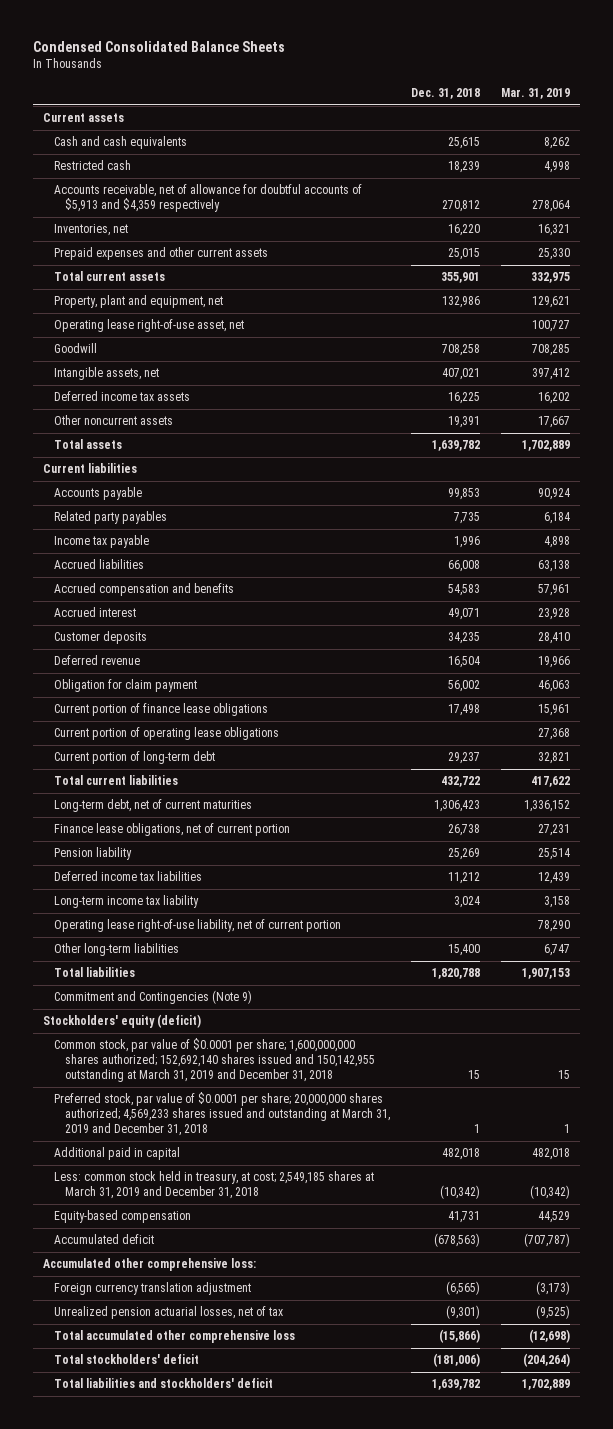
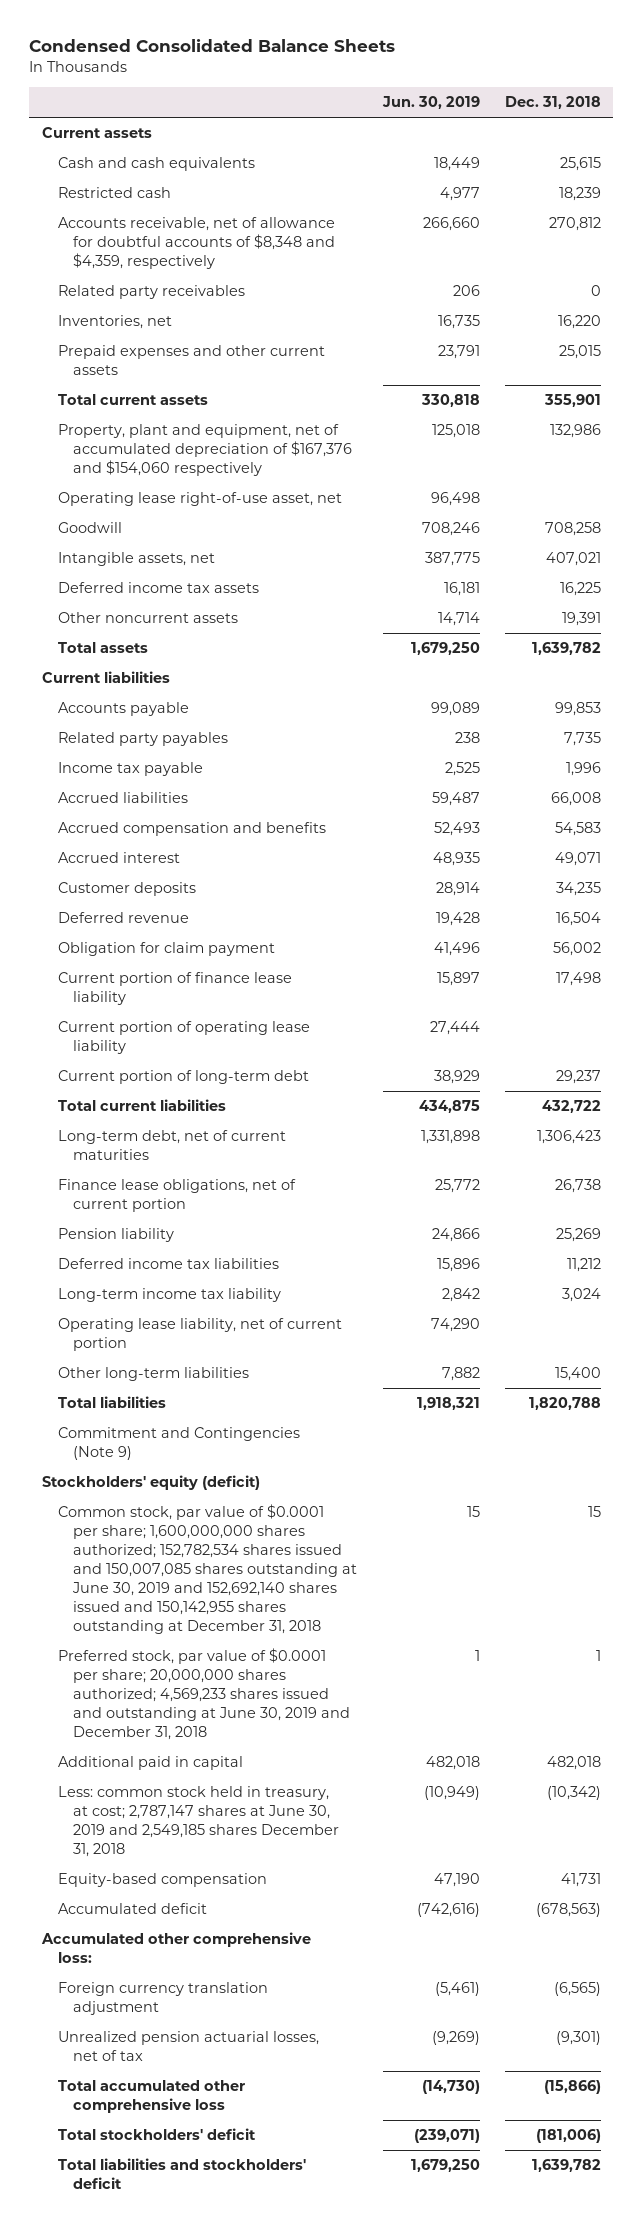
[500,88,570,100] Mar. 31, 2019 -> none
none -> [381,96,480,110] Jun. 30, 2019
[54,184,363,213] Accounts receivable, net of allowance for doubtful accounts of $5,913 and $4,359 respectively -> [57,217,336,270] Accounts receivable, net of allowance for doubtful accounts of $8,348 and $4,359, respectively
none -> [57,285,245,300] Related party receivables
[54,295,224,309] Property, plant and equipment, net -> [57,424,353,477] Property, plant and equipment, net of accumulated depreciation of $167,376 and $154,060 respectively
[54,703,269,717] Current portion of finance lease obligations -> [57,972,292,1006] Current portion of finance lease liability
[54,727,280,741] Current portion of operating lease obligations -> [57,1021,310,1055] Current portion of operating lease liability
[54,919,342,933] Operating lease right-of-use liability, net of current portion -> [57,1318,342,1352] Operating lease liability, net of current portion
[54,1038,376,1083] Common stock, par value of $0.0001 per share; 1,600,000,000 shares authorized; 152,692,140 shares issued and 150,142,955 outstanding at March 31, 2019 and December 31, 2018 -> [57,1504,358,1635] Common stock, par value of $0.0001 per share; 1,600,000,000 shares authorized; 152,782,534 shares issued and 150,007,085 shares outstanding at June 30, 2019 and 152,692,140 shares issued and 150,142,955 shares outstanding at December 31, 2018
[54,1092,391,1137] Preferred stock, par value of $0.0001 per share; 20,000,000 shares authorized; 4,569,233 shares issued and outstanding at March 31, 2019 and December 31, 2018 -> [57,1648,351,1741] Preferred stock, par value of $0.0001 per share; 20,000,000 shares authorized; 4,569,233 shares issued and outstanding at June 30, 2019 and December 31, 2018
[54,1171,375,1200] Less: common stock held in treasury, at cost; 2,549,185 shares at March 31, 2019 and December 31, 2018 -> [57,1786,340,1858] Less: common stock held in treasury, at cost; 2,787,147 shares at June 30, 2019 and 2,549,185 shares December 31, 2018

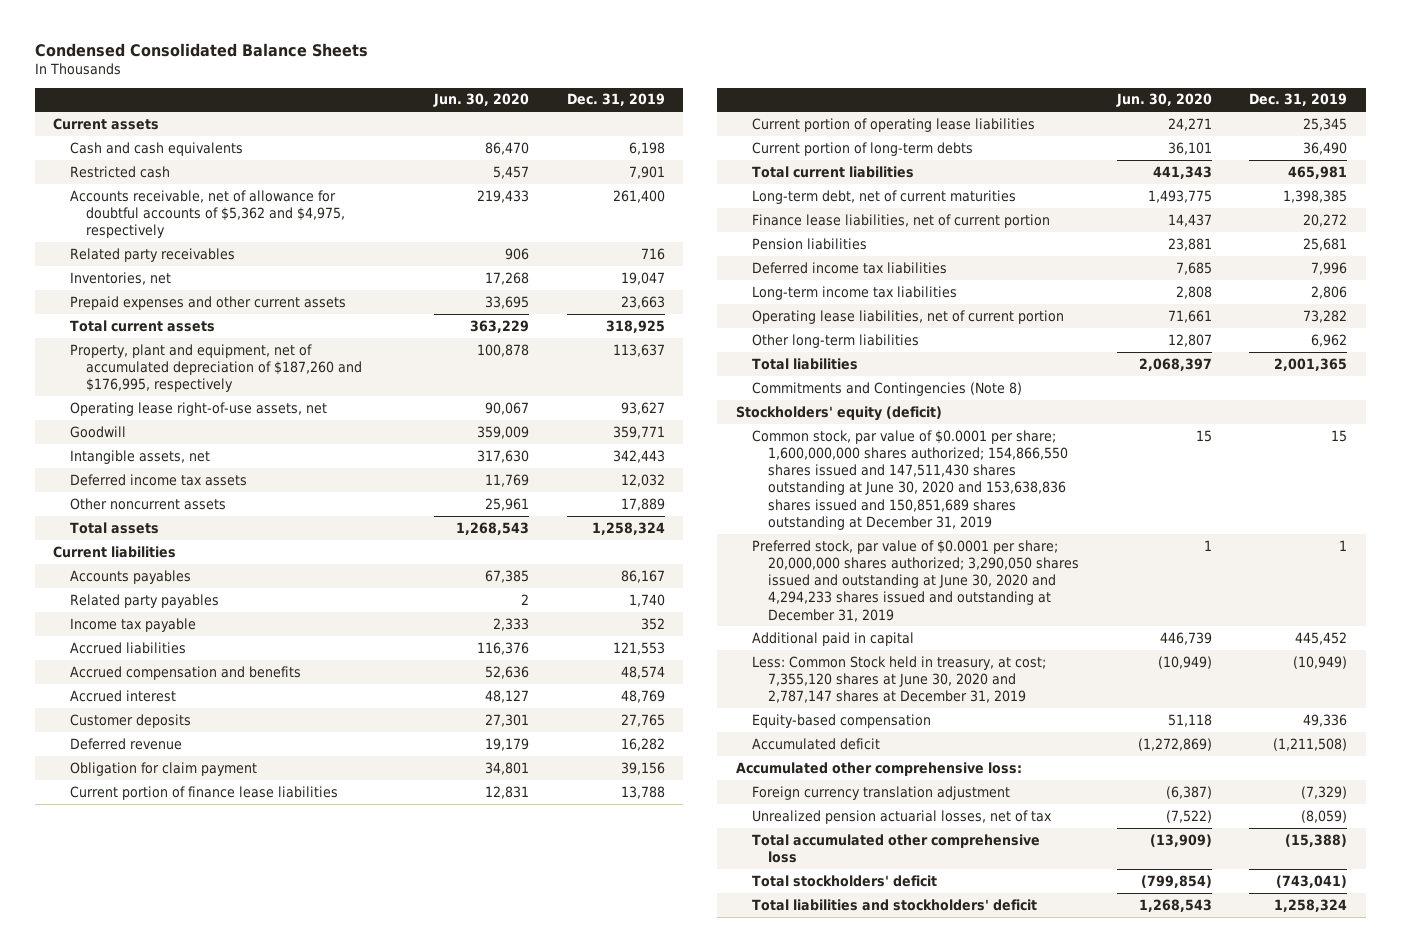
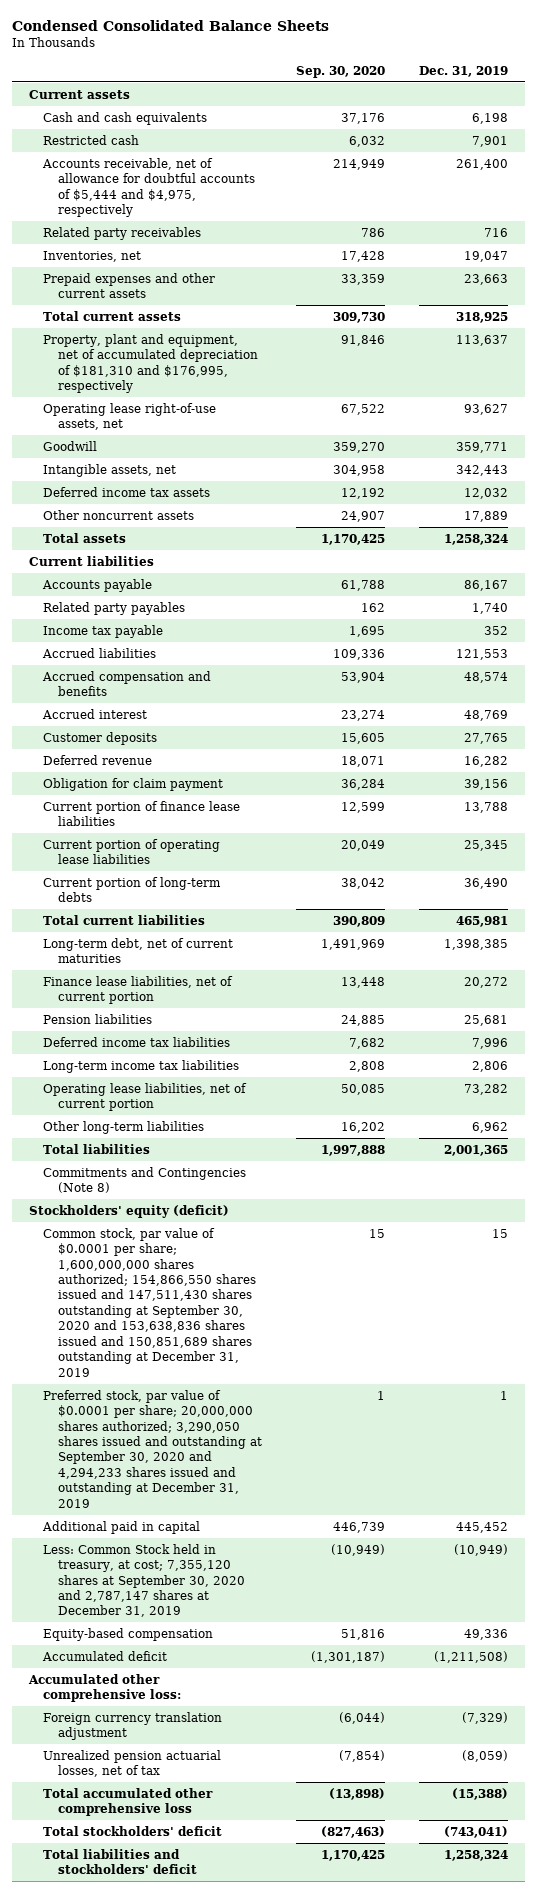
[433,93,530,108] Jun. 30, 2020 -> none
none -> [295,65,385,78] Sep. 30, 2020
[69,189,345,239] Accounts receivable, net of allowance for doubtful accounts of $5,362 and $4,975, respectively -> [42,157,255,218] Accounts receivable, net of allowance for doubtful accounts of $5,444 and $4,975, respectively
[69,343,362,393] Property, plant and equipment, net of accumulated depreciation of $187,260 and $176,995, respectively -> [43,333,258,394] Property, plant and equipment, net of accumulated depreciation of $181,310 and $176,995, respectively
[69,569,191,584] Accounts payables -> [42,578,153,592] Accounts payable
[752,429,1069,530] Common stock, par value of $0.0001 per share; 1,600,000,000 shares authorized; 154,866,550 shares issued and 147,511,430 shares outstanding at June 30, 2020 and 153,638,836 shares issued and 150,851,689 shares outstanding at December 31, 2019 -> [43,1227,256,1377] Common stock, par value of $0.0001 per share; 1,600,000,000 shares authorized; 154,866,550 shares issued and 147,511,430 shares outstanding at September 30, 2020 and 153,638,836 shares issued and 150,851,689 shares outstanding at December 31, 2019
[752,539,1080,622] Preferred stock, par value of $0.0001 per share; 20,000,000 shares authorized; 3,290,050 shares issued and outstanding at June 30, 2020 and 4,294,233 shares issued and outstanding at December 31, 2019 -> [43,1389,262,1508] Preferred stock, par value of $0.0001 per share; 20,000,000 shares authorized; 3,290,050 shares issued and outstanding at September 30, 2020 and 4,294,233 shares issued and outstanding at December 31, 2019
[752,655,1047,704] Less: Common Stock held in treasury, at cost; 7,355,120 shares at June 30, 2020 and 2,787,147 shares at December 31, 2019 -> [43,1543,245,1618] Less: Common Stock held in treasury, at cost; 7,355,120 shares at September 30, 2020 and 2,787,147 shares at December 31, 2019

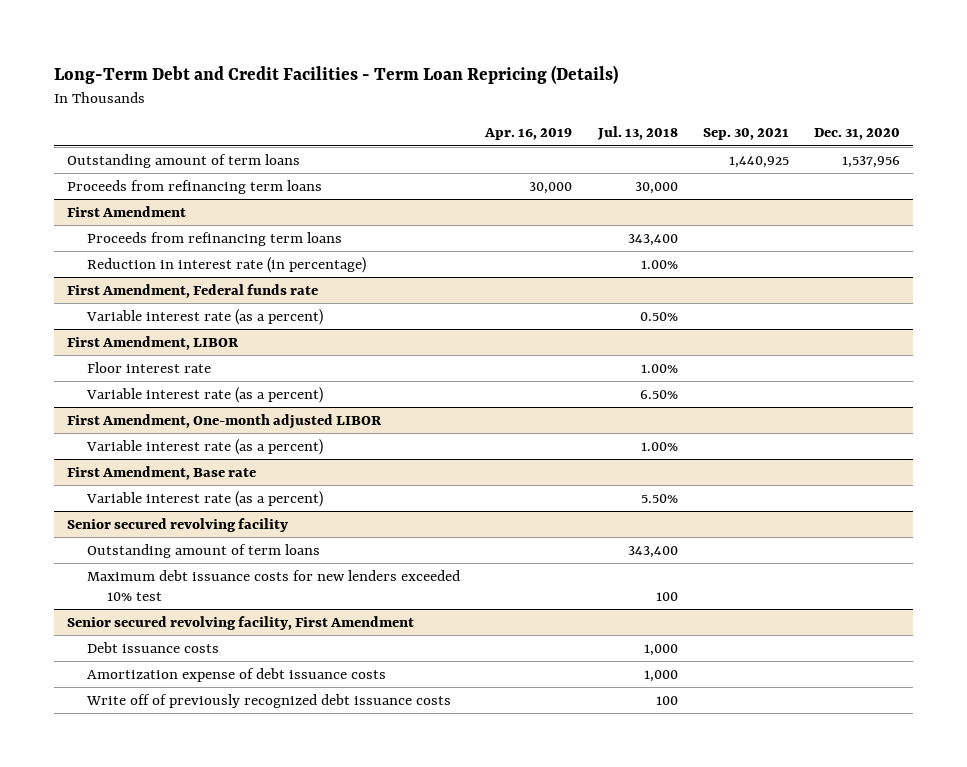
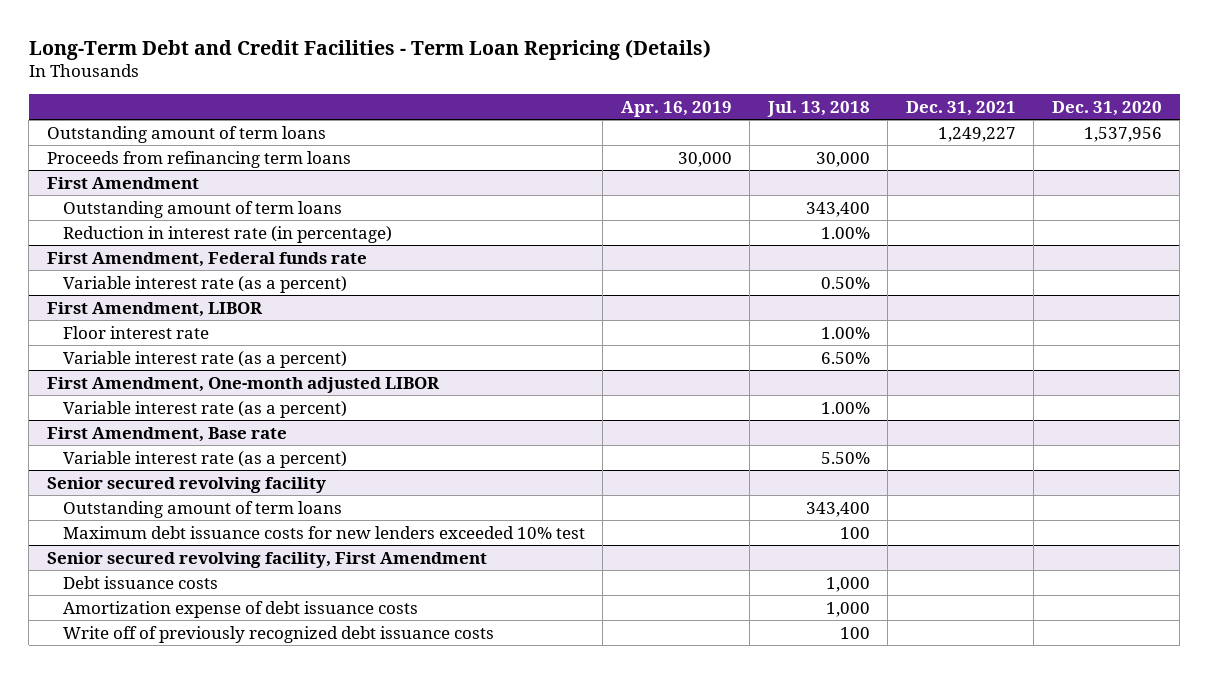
[702,128,789,141] Sep. 30, 2021 -> none
none -> [905,100,1016,116] Dec. 31, 2021
[87,231,343,246] Proceeds from refinancing term loans -> [62,200,342,218] Outstanding amount of term loans

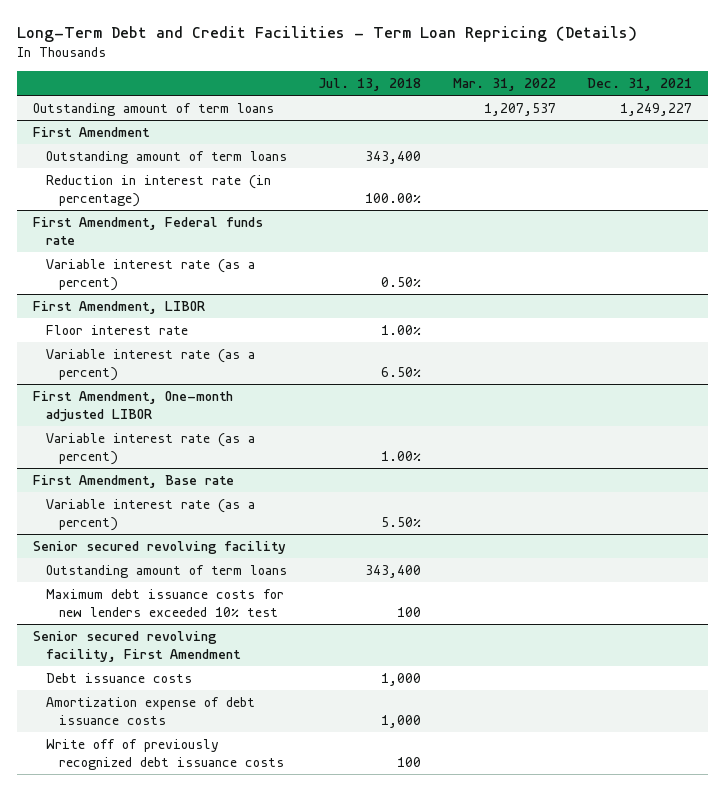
[620,100,732,117] Apr. 16, 2019 -> none
[1051,100,1162,116] Dec. 31, 2020 -> none
none -> [452,78,556,92] Mar. 31, 2022
[46,150,351,168] Proceeds from refinancing term loans -> none
[820,226,870,239] 1.00% -> [365,192,422,203] 100.00%

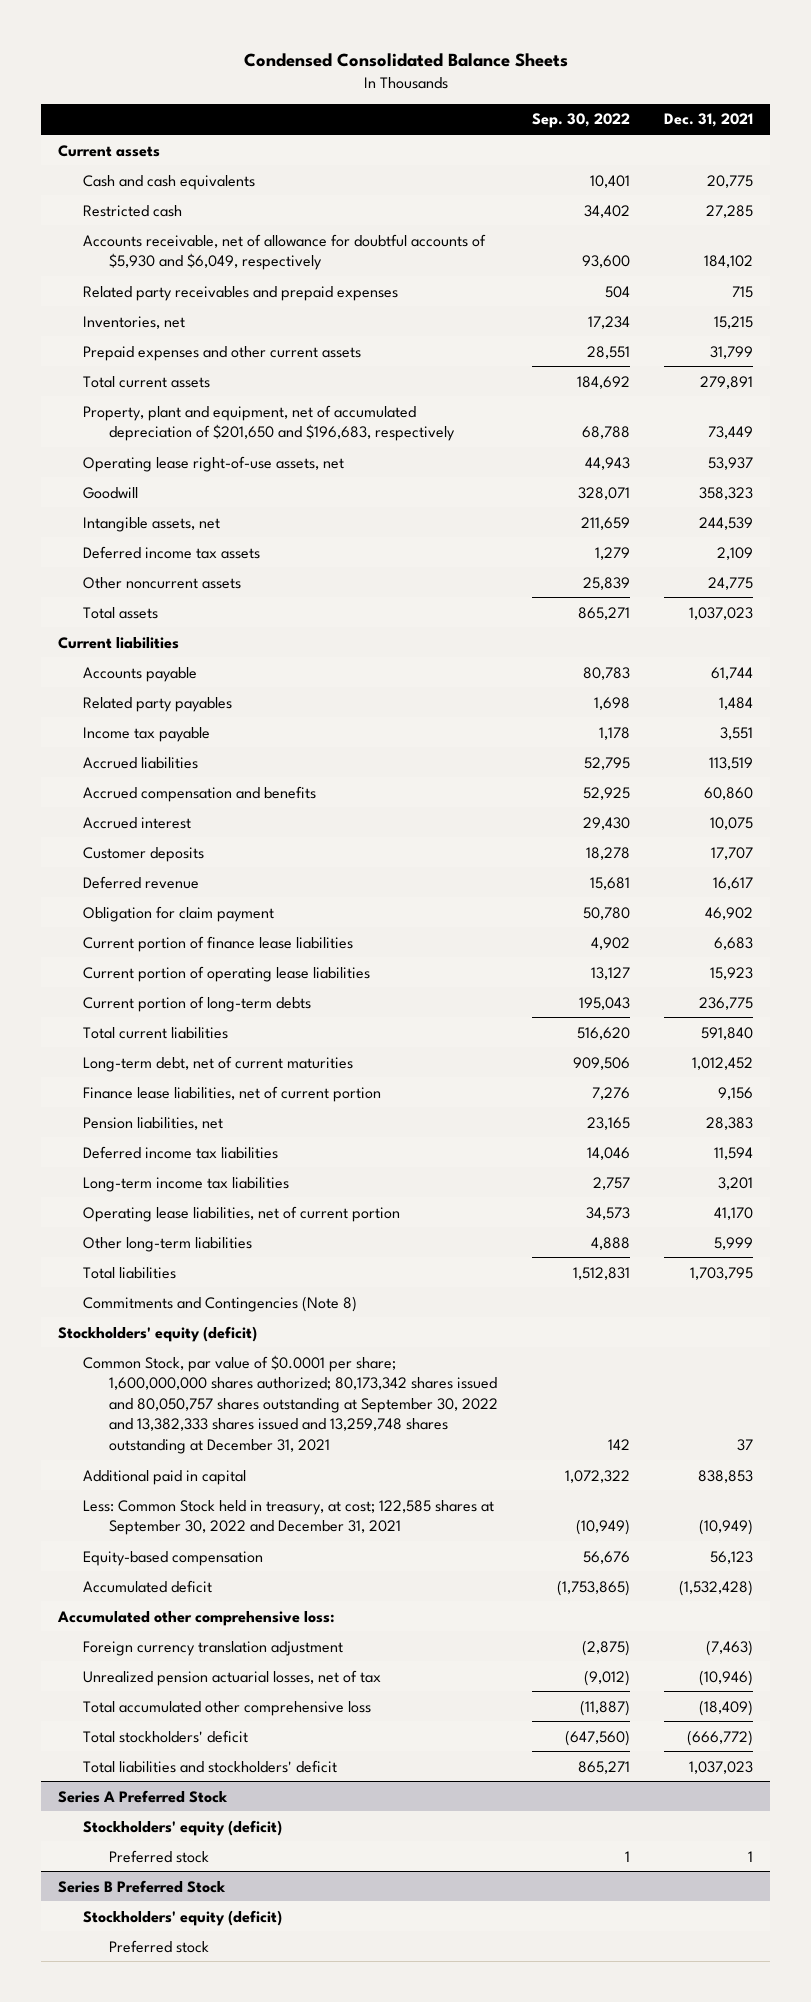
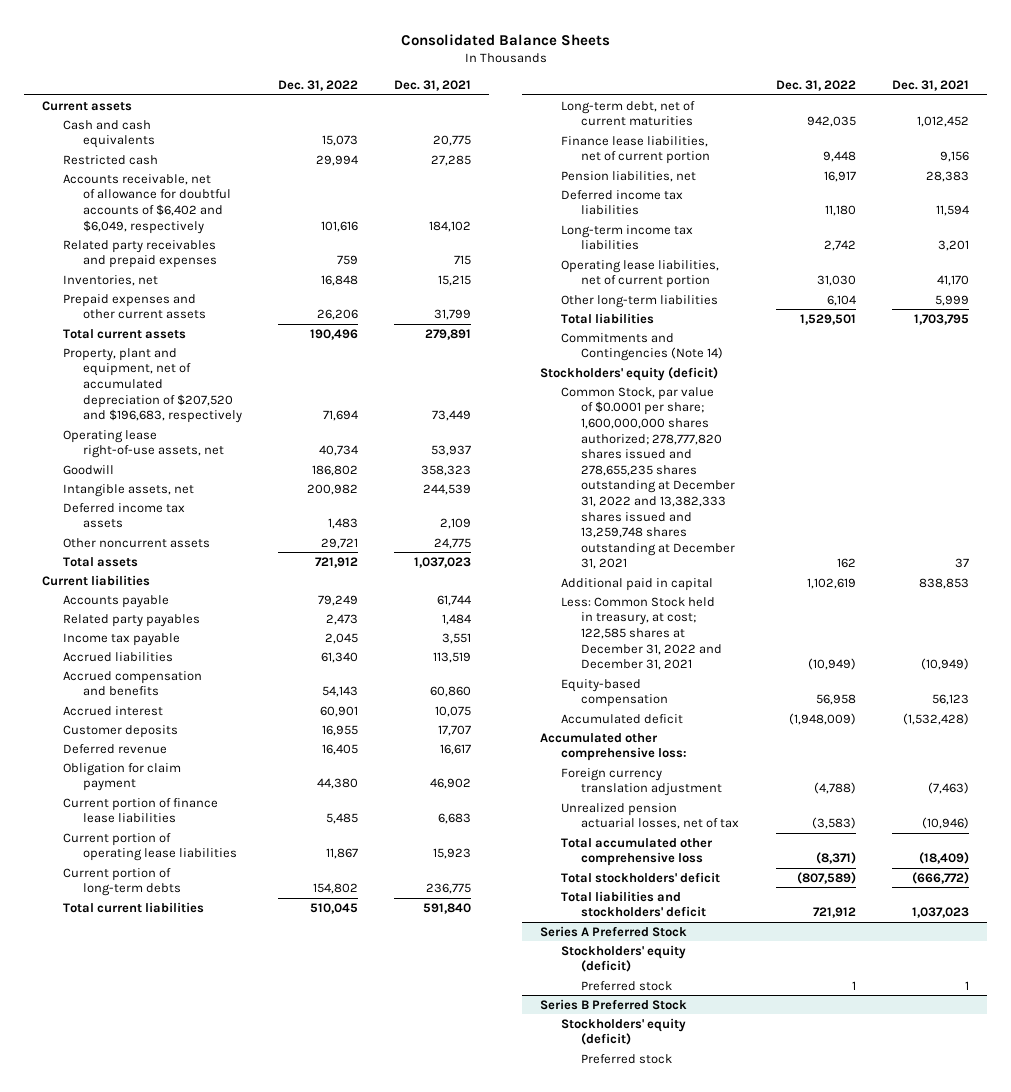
[243,53,568,68] Condensed Consolidated Balance Sheets -> [400,33,610,46] Consolidated Balance Sheets
[531,113,630,129] Sep. 30, 2022 -> none
none -> [278,80,359,92] Dec. 31, 2022
[83,233,487,271] Accounts receivable, net of allowance for doubtful accounts of $5,930 and $6,049, respectively -> [62,173,232,234] Accounts receivable, net of allowance for doubtful accounts of $6,402 and $6,049, respectively
[83,404,455,442] Property, plant and equipment, net of accumulated depreciation of $201,650 and $196,683, respectively -> [62,347,243,424] Property, plant and equipment, net of accumulated depreciation of $207,520 and $196,683, respectively
[83,1295,358,1312] Commitments and Contingencies (Note 8) -> [560,332,724,362] Commitments and Contingencies (Note 14)
[83,1354,498,1454] Common Stock, par value of $0.0001 per share; 1,600,000,000 shares authorized; 80,173,342 shares issued and 80,050,757 shares outstanding at September 30, 2022 and 13,382,333 shares issued and 13,259,748 shares outstanding at December 31, 2021 -> [560,386,736,570] Common Stock, par value of $0.0001 per share; 1,600,000,000 shares authorized; 278,777,820 shares issued and 278,655,235 shares outstanding at December 31, 2022 and 13,382,333 shares issued and 13,259,748 shares outstanding at December 31, 2021
[83,1499,495,1536] Less: Common Stock held in treasury, at cost; 122,585 shares at September 30, 2022 and December 31, 2021 -> [560,596,723,671] Less: Common Stock held in treasury, at cost; 122,585 shares at December 31, 2022 and December 31, 2021

